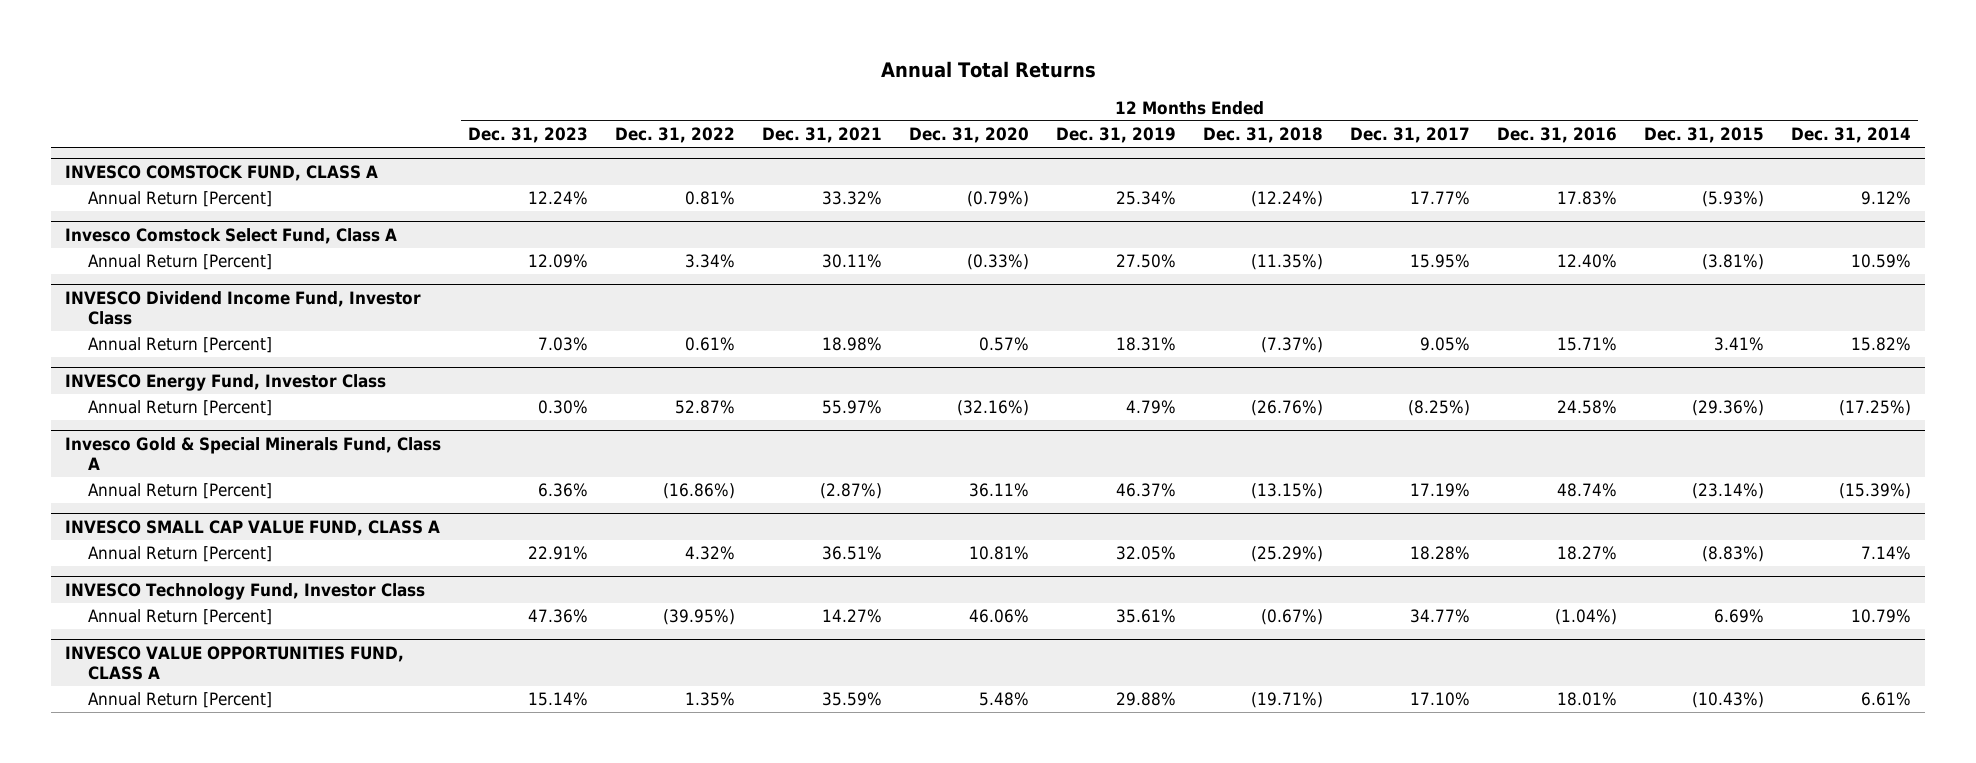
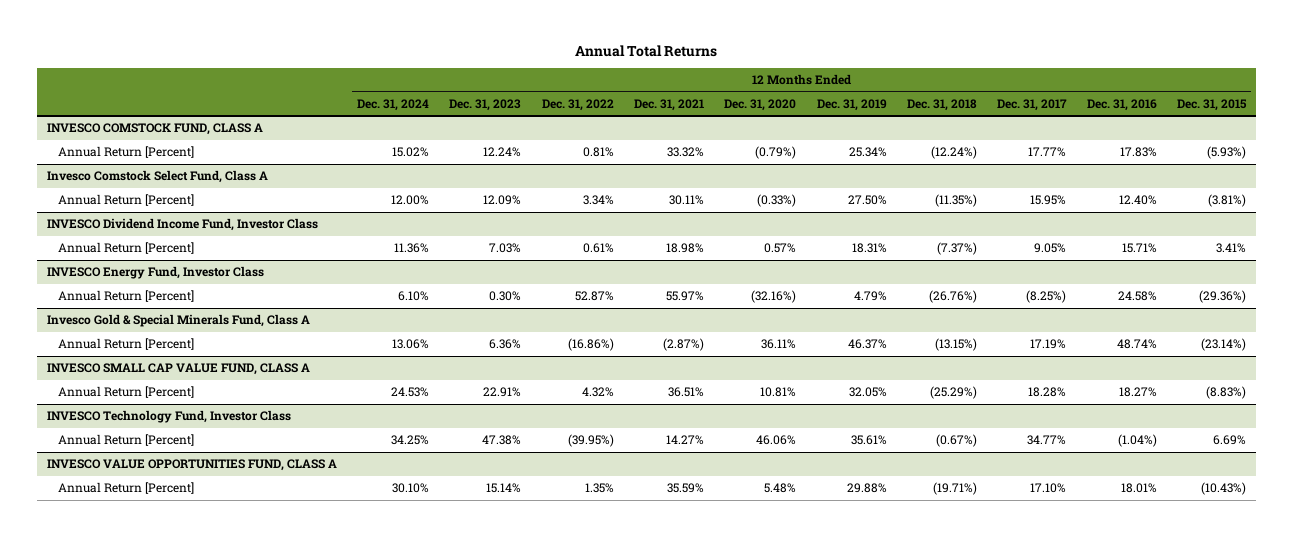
[1791,127,1912,144] Dec. 31, 2014 -> none
none -> [357,98,430,111] Dec. 31, 2024
[527,609,588,624] 47.36% -> [482,435,522,446] 47.38%

